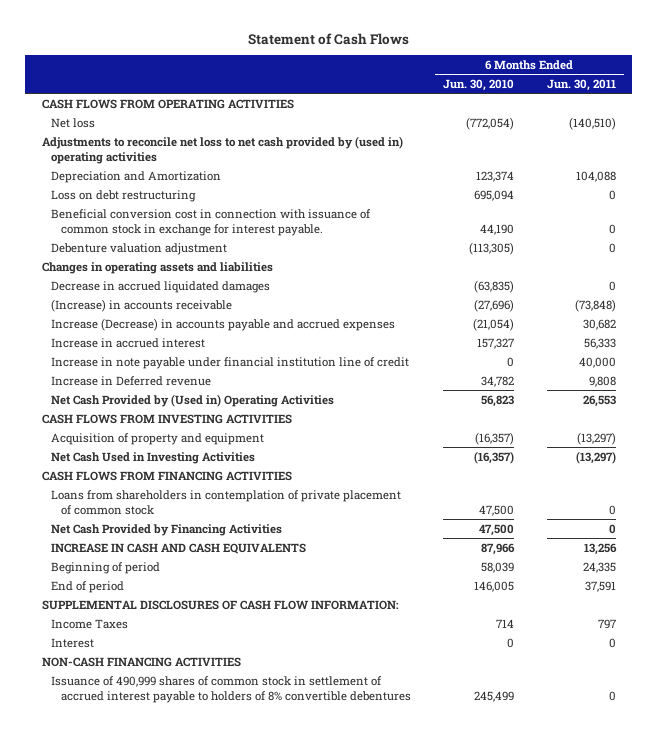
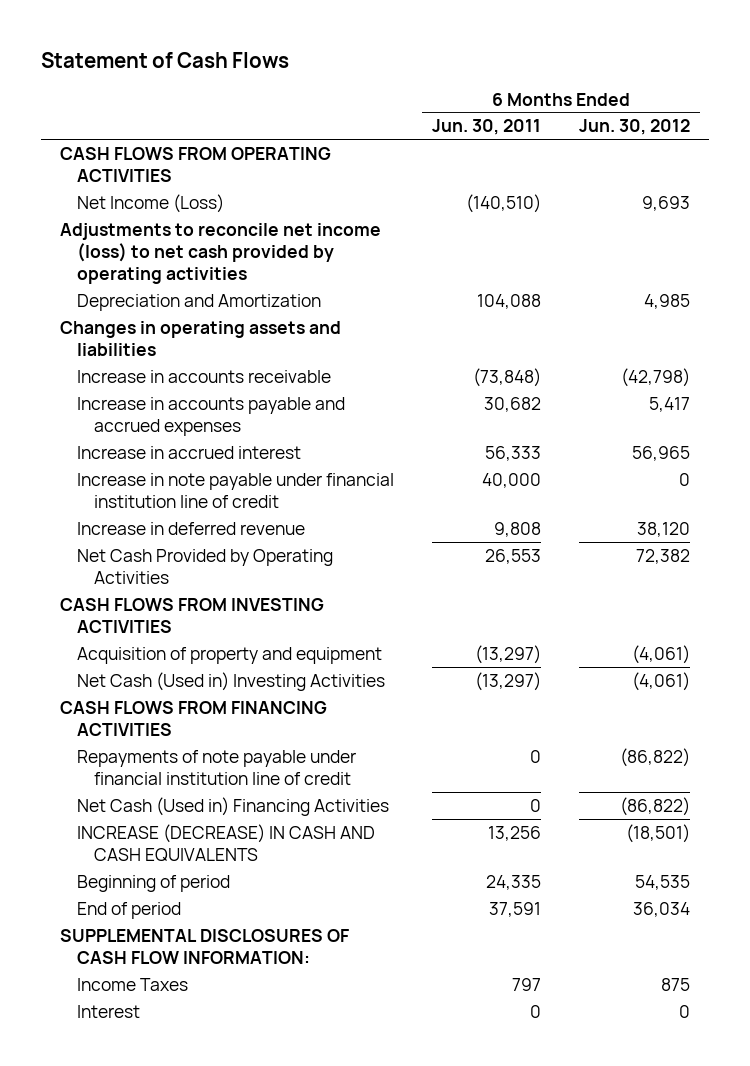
[443,78,515,91] Jun. 30, 2010 -> none
none -> [579,119,691,136] Jun. 30, 2012
[51,117,96,128] Net loss -> [76,193,224,213] Net Income (Loss)
[41,135,403,164] Adjustments to reconcile net loss to net cash provided by (used in) operating activities -> [59,222,381,285] Adjustments to reconcile net income (loss) to net cash provided by operating activities
[51,189,197,202] Loss on debt restructuring -> none
[51,208,372,236] Beneficial conversion cost in connection with issuance of common stock in exchange for interest payable. -> none
[51,242,228,255] Debenture valuation adjustment -> none
[51,280,271,293] Decrease in accrued liquidated damages -> none
[51,298,233,312] (Increase) in accounts receivable -> [76,369,331,383] Increase in accounts receivable
[51,317,396,331] Increase (Decrease) in accounts payable and accrued expenses -> [76,396,345,436] Increase in accounts payable and accrued expenses
[51,375,212,386] Increase in Deferred revenue -> [76,521,305,535] Increase in deferred revenue
[51,393,335,407] Net Cash Provided by (Used in) Operating Activities -> [76,548,333,584] Net Cash Provided by Operating Activities
[51,451,256,464] Net Cash Used in Investing Activities -> [76,671,385,691] Net Cash (Used in) Investing Activities
[51,489,402,515] Loans from shareholders in contemplation of private placement of common stock -> none
none -> [76,749,356,785] Repayments of note payable under financial institution line of credit
[51,523,283,536] Net Cash Provided by Financing Activities -> [76,796,389,816] Net Cash (Used in) Financing Activities
[51,542,307,554] INCREASE IN CASH AND CASH EQUIVALENTS -> [76,823,375,861] INCREASE (DECREASE) IN CASH AND CASH EQUIVALENTS
[41,656,241,667] NON-CASH FINANCING ACTIVITIES -> none
[51,675,411,703] Issuance of 490,999 shares of common stock in settlement of accrued interest payable to holders of 8% convertible debentures -> none

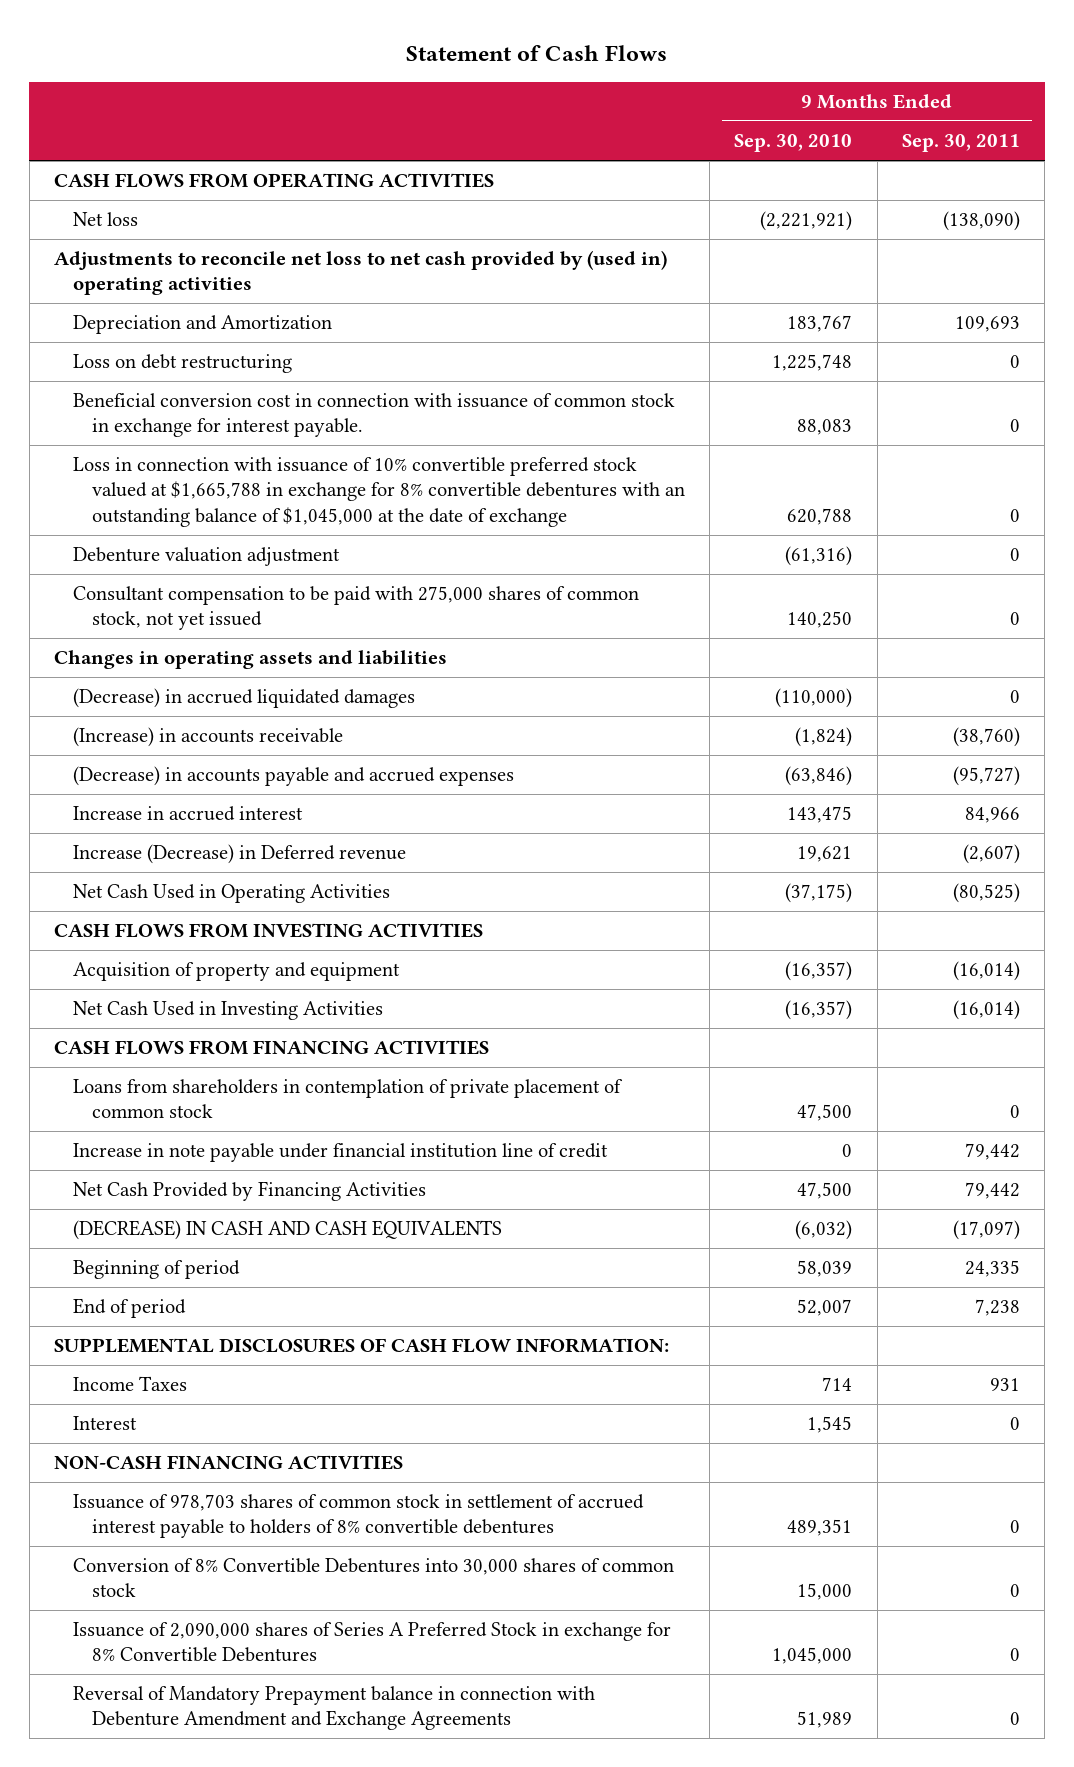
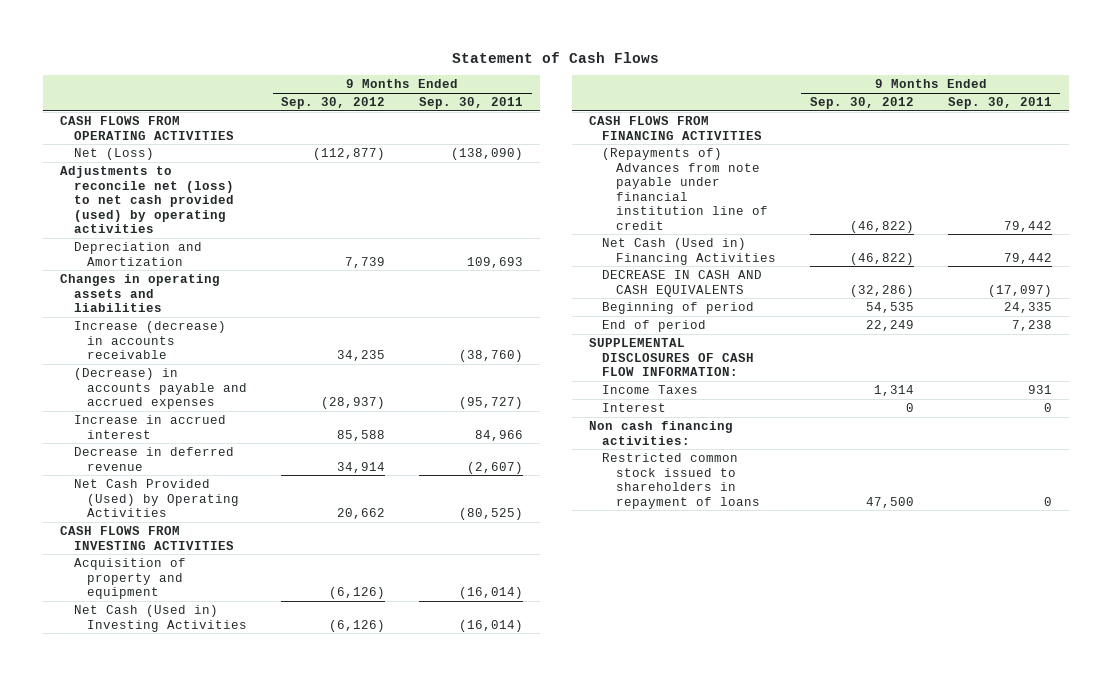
[734,134,853,153] Sep. 30, 2010 -> none
none -> [281,96,386,109] Sep. 30, 2012
[72,212,138,227] Net loss -> [73,147,154,160] Net (Loss)
[54,250,668,296] Adjustments to reconcile net loss to net cash provided by (used in) operating activities -> [60,165,234,234] Adjustments to reconcile net (loss) to net cash provided (used) by operating activities
[72,354,292,374] Loss on debt restructuring -> none
[72,393,675,438] Beneficial conversion cost in connection with issuance of common stock in exchange for interest payable. -> none
[72,457,685,527] Loss in connection with issuance of 10% convertible preferred stock valued at $1,665,788 in exchange for 8% convertible debentures with an outstanding balance of $1,045,000 at the date of exchange -> none
[72,547,340,567] Debenture valuation adjustment -> none
[72,586,639,631] Consultant compensation to be paid with 275,000 shares of common stock, not yet issued -> none
[72,688,415,709] (Decrease) in accrued liquidated damages -> none
[72,727,343,748] (Increase) in accounts receivable -> [73,320,226,360] Increase (decrease) in accounts receivable
[72,844,406,865] Increase (Decrease) in Deferred revenue -> [73,446,234,471] Decrease in deferred revenue
[72,884,390,904] Net Cash Used in Operating Activities -> [73,478,240,518] Net Cash Provided (Used) by Operating Activities
[72,1001,383,1021] Net Cash Used in Investing Activities -> [73,604,248,632] Net Cash (Used in) Investing Activities
[72,1079,623,1119] Loans from shareholders in contemplation of private placement of common stock -> none
[72,1143,608,1163] Increase in note payable under financial institution line of credit -> [602,147,768,230] (Repayments of) Advances from note payable under financial institution line of credit
[72,1181,426,1202] Net Cash Provided by Financing Activities -> [602,237,776,265] Net Cash (Used in) Financing Activities
[72,1220,502,1241] (DECREASE) IN CASH AND CASH EQUIVALENTS -> [602,269,763,297] DECREASE IN CASH AND CASH EQUIVALENTS
[72,1494,644,1539] Issuance of 978,703 shares of common stock in settlement of accrued interest payable to holders of 8% convertible debentures -> none
[72,1558,674,1598] Conversion of 8% Convertible Debentures into 30,000 shares of common stock -> none
[72,1622,671,1663] Issuance of 2,090,000 shares of Series A Preferred Stock in exchange for 8% Convertible Debentures -> none
[72,1686,595,1731] Reversal of Mandatory Prepayment balance in connection with Debenture Amendment and Exchange Agreements -> none
[54,1455,404,1471] NON-CASH FINANCING ACTIVITIES -> [588,420,733,445] Non cash financing activities:
none -> [602,452,760,509] Restricted common stock issued to shareholders in repayment of loans

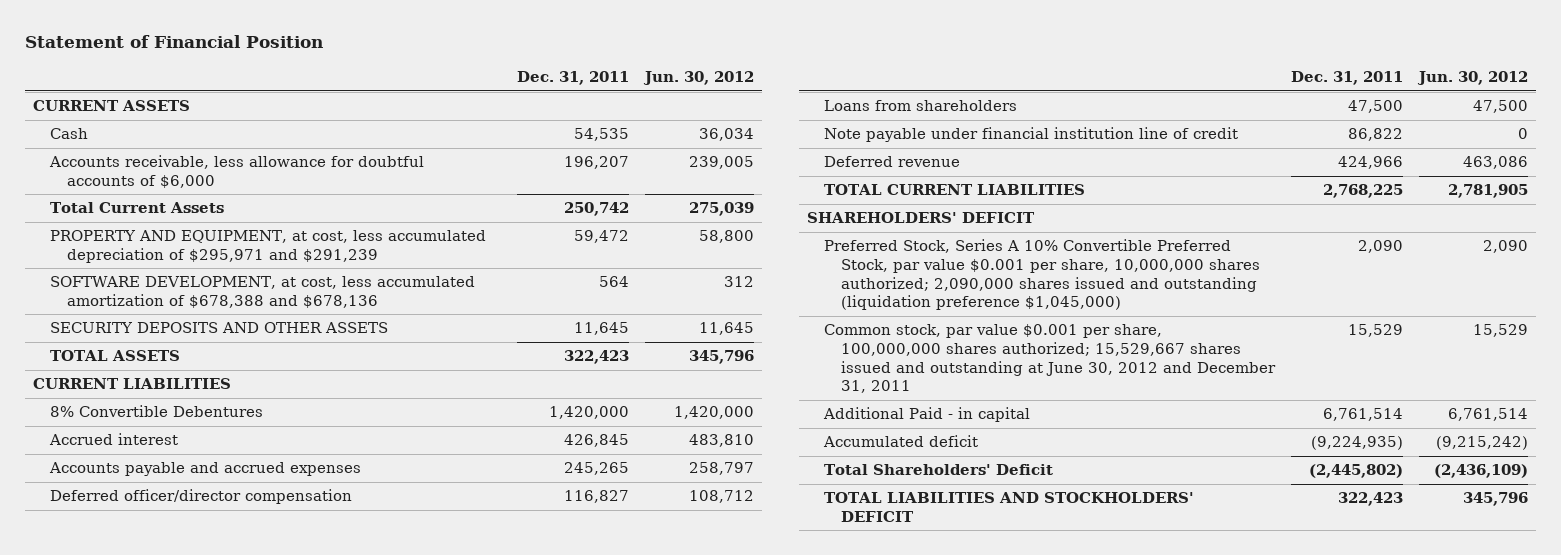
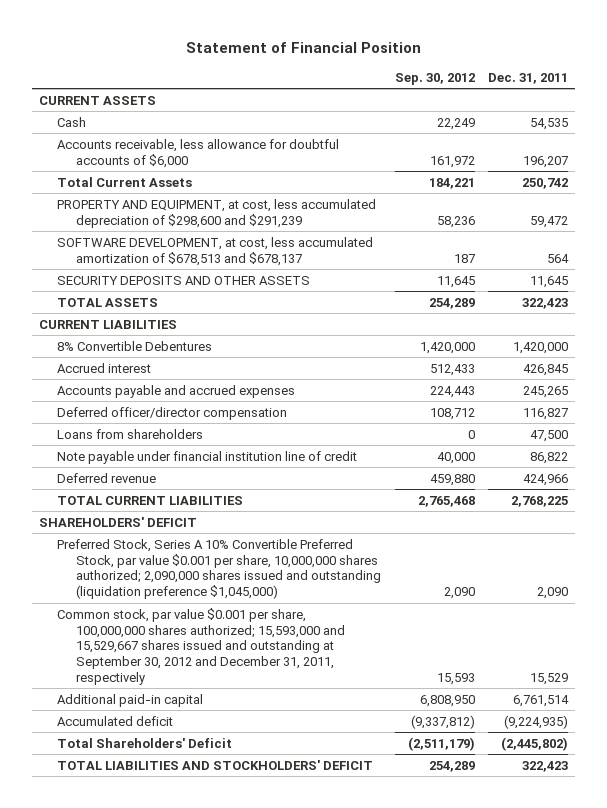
[643,71,755,86] Jun. 30, 2012 -> none
none -> [394,72,475,85] Sep. 30, 2012
[50,230,487,263] PROPERTY AND EQUIPMENT, at cost, less accumulated depreciation of $295,971 and $291,239 -> [57,198,377,228] PROPERTY AND EQUIPMENT, at cost, less accumulated depreciation of $298,600 and $291,239
[50,276,476,308] SOFTWARE DEVELOPMENT, at cost, less accumulated amortization of $678,388 and $678,136 -> [57,236,374,266] SOFTWARE DEVELOPMENT, at cost, less accumulated amortization of $678,513 and $678,137
[823,324,1277,394] Common stock, par value $0.001 per share, 100,000,000 shares authorized; 15,529,667 shares issued and outstanding at June 30, 2012 and December 31, 2011 -> [57,607,345,685] Common stock, par value $0.001 per share, 100,000,000 shares authorized; 15,593,000 and 15,529,667 shares issued and outstanding at September 30, 2012 and December 31, 2011, respectively
[822,407,1030,423] Additional Paid - in capital -> [57,693,204,707] Additional paid-in capital

